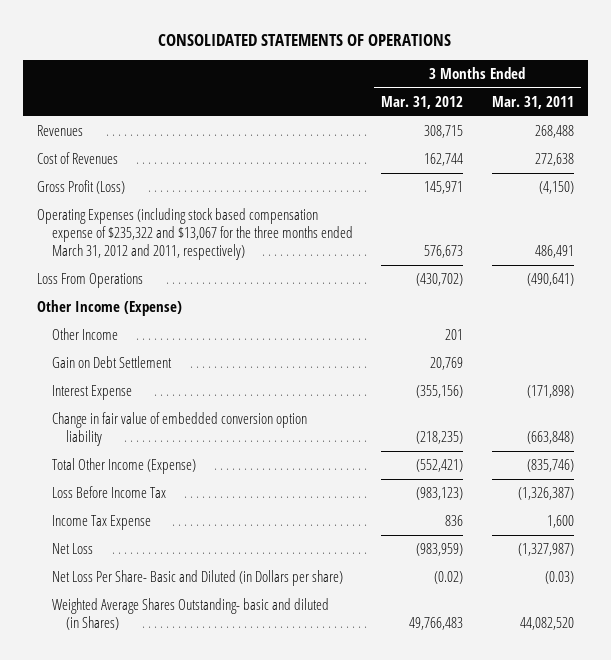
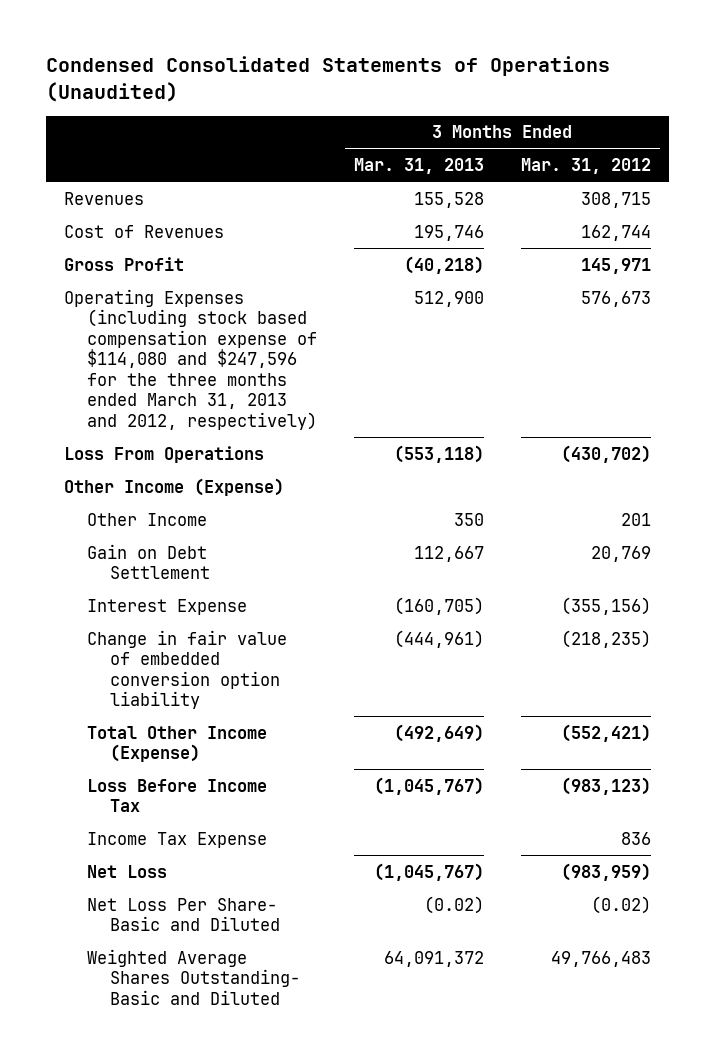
[158,33,452,46] CONSOLIDATED STATEMENTS OF OPERATIONS -> [45,56,610,102] Condensed Consolidated Statements of Operations (Unaudited)
[491,95,574,109] Mar. 31, 2011 -> none
none -> [353,158,484,175] Mar. 31, 2013
[37,180,126,195] Gross Profit (Loss) -> [64,256,185,271] Gross Profit
[37,208,353,261] Operating Expenses (including stock based compensation expense of $235,322 and $13,067 for the three months ended March 31, 2012 and 2011, respectively) -> [64,288,318,430] Operating Expenses (including stock based compensation expense of $114,080 and $247,596 for the three months ended March 31, 2013 and 2012, respectively)
[51,570,343,587] Net Loss Per Share- Basic and Diluted (in Dollars per share) -> [87,897,280,932] Net Loss Per Share- Basic and Diluted
[51,598,329,631] Weighted Average Shares Outstanding- basic and diluted (in Shares) -> [87,948,300,1005] Weighted Average Shares Outstanding- Basic and Diluted

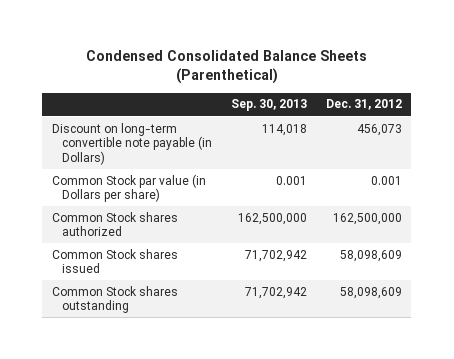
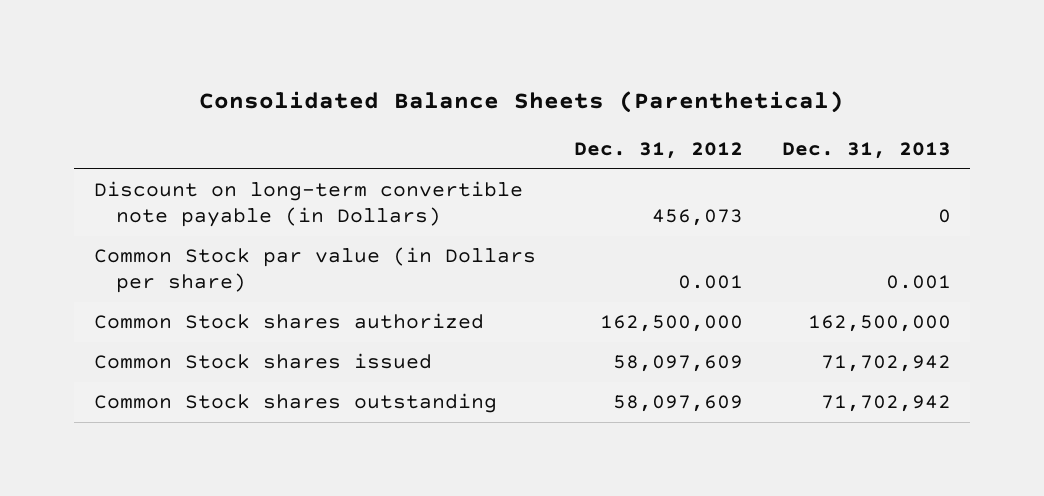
[85,50,367,85] Condensed Consolidated Balance Sheets (Parenthetical) -> [199,90,845,113] Consolidated Balance Sheets (Parenthetical)
[230,99,307,112] Sep. 30, 2013 -> none
none -> [781,142,951,160] Dec. 31, 2013
[339,249,402,262] 58,098,609 -> [613,355,744,373] 58,097,609
[339,286,402,299] 58,098,609 -> [613,395,744,413] 58,097,609

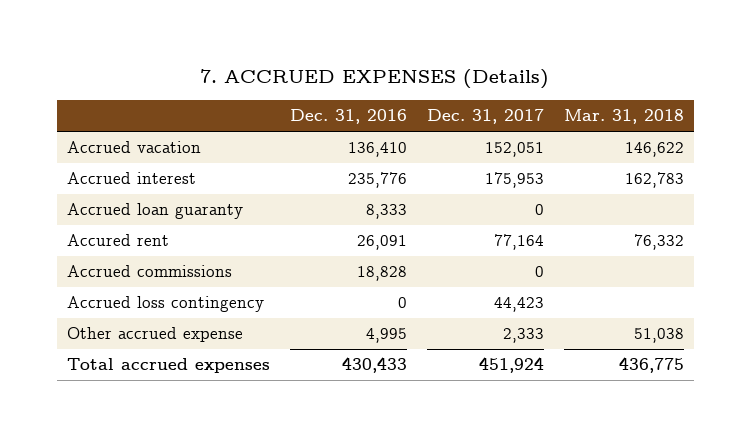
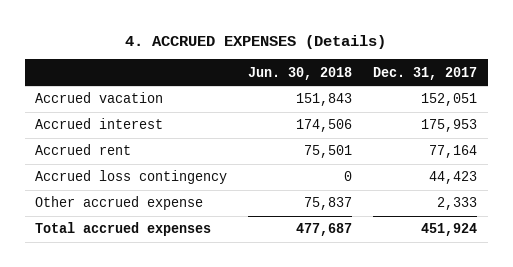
[200,69,550,90] 7. ACCRUED EXPENSES (Details) -> [125,34,387,49] 4. ACCRUED EXPENSES (Details)
[289,109,407,125] Dec. 31, 2016 -> none
[563,109,684,125] Mar. 31, 2018 -> none
none -> [248,66,353,80] Jun. 30, 2018
[67,203,244,220] Accrued loan guaranty -> none
[67,265,233,278] Accrued commissions -> none
[67,234,170,247] Accured rent -> [35,144,132,156] Accrued rent

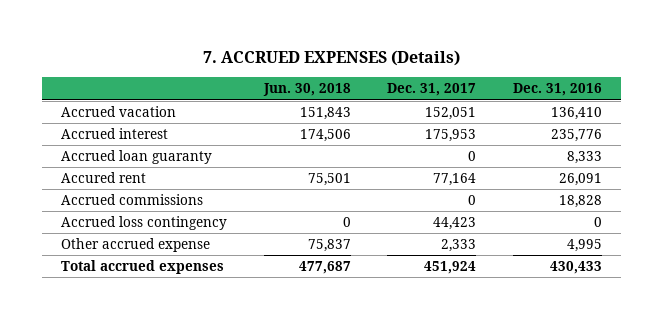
[125,34,387,49] 4. ACCRUED EXPENSES (Details) -> [202,50,460,67] 7. ACCRUED EXPENSES (Details)
none -> [513,83,603,97] Dec. 31, 2016
none -> [60,150,212,165] Accrued loan guaranty
[35,144,132,156] Accrued rent -> [60,172,146,184] Accured rent
none -> [60,194,203,206] Accrued commissions

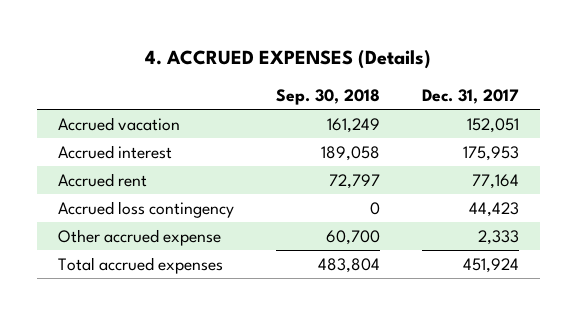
[202,50,460,67] 7. ACCRUED EXPENSES (Details) -> [145,50,432,70] 4. ACCRUED EXPENSES (Details)
[262,83,351,97] Jun. 30, 2018 -> none
[513,83,603,97] Dec. 31, 2016 -> none
none -> [275,89,380,106] Sep. 30, 2018
[60,150,212,165] Accrued loan guaranty -> none
[60,194,203,206] Accrued commissions -> none
[60,172,146,184] Accured rent -> [58,172,148,187] Accrued rent

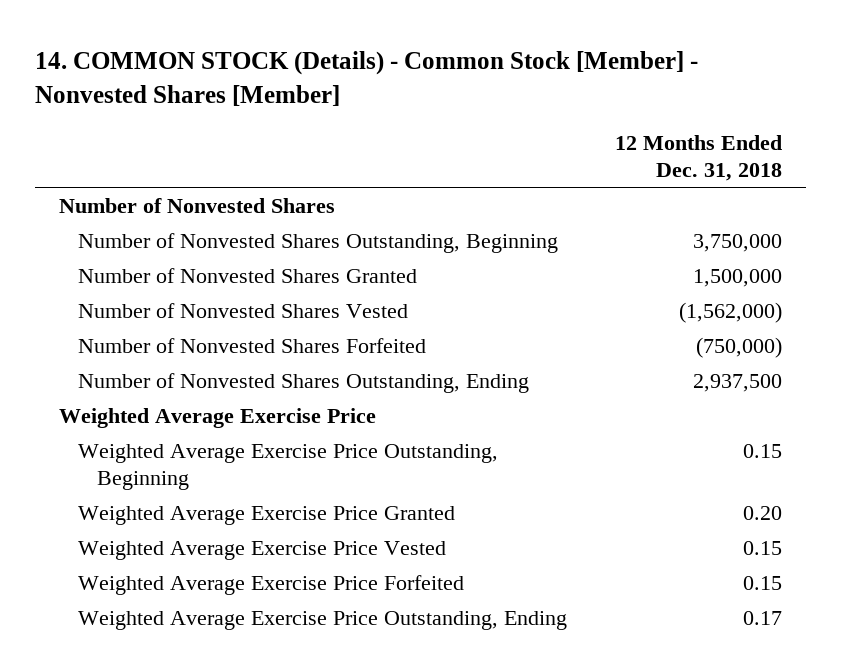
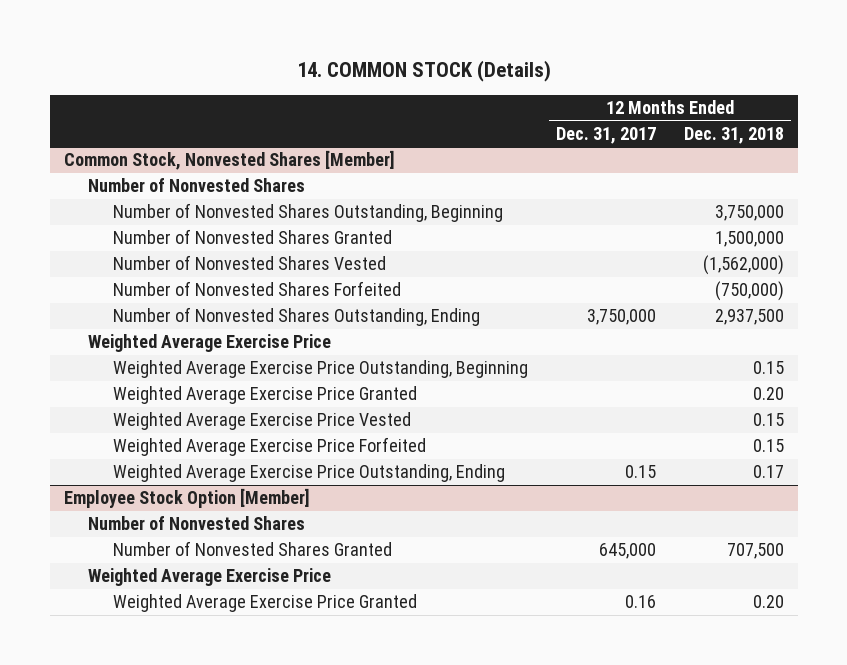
[35,51,699,107] 14. COMMON STOCK (Details) - Common Stock [Member] - Nonvested Shares [Member] -> [296,60,551,83] 14. COMMON STOCK (Details)
none -> [555,127,656,145] Dec. 31, 2017
none -> [63,150,395,171] Common Stock, Nonvested Shares [Member]
none -> [63,488,310,509] Employee Stock Option [Member]
none -> [88,516,306,531] Number of Nonvested Shares
none -> [113,541,393,557] Number of Nonvested Shares Granted
none -> [88,568,332,587] Weighted Average Exercise Price
none -> [113,594,418,613] Weighted Average Exercise Price Granted

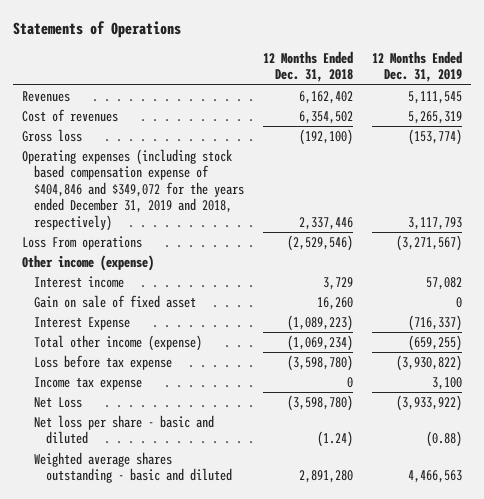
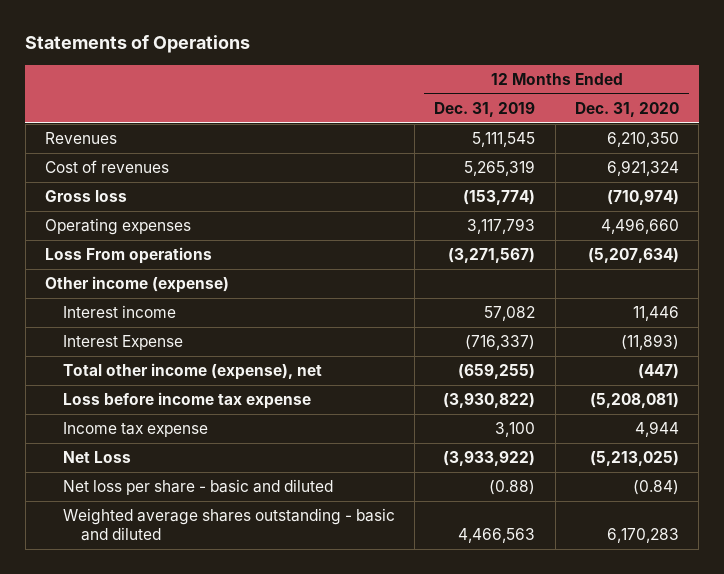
[262,50,353,83] 12 Months Ended Dec. 31, 2018 -> none
none -> [574,101,679,117] Dec. 31, 2020
[22,149,245,231] Operating expenses (including stock based compensation expense of $404,846 and $349,072 for the years ended December 31, 2019 and 2018, respectively) -> [44,218,191,236] Operating expenses
[34,295,197,309] Gain on sale of fixed asset -> none
[34,335,203,352] Total other income (expense) -> [62,363,322,381] Total other income (expense), net
[34,355,173,371] Loss before tax expense -> [62,392,311,410] Loss before income tax expense

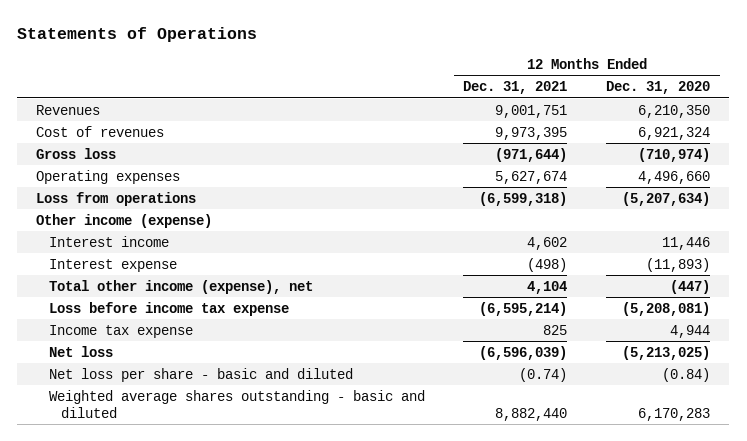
[434,101,536,117] Dec. 31, 2019 -> none
none -> [463,81,568,95] Dec. 31, 2021
[44,247,212,265] Loss From operations -> [36,191,197,206] Loss from operations
[62,335,183,351] Interest Expense -> [48,258,177,272] Interest expense
[62,451,131,464] Net Loss -> [48,345,113,357] Net loss

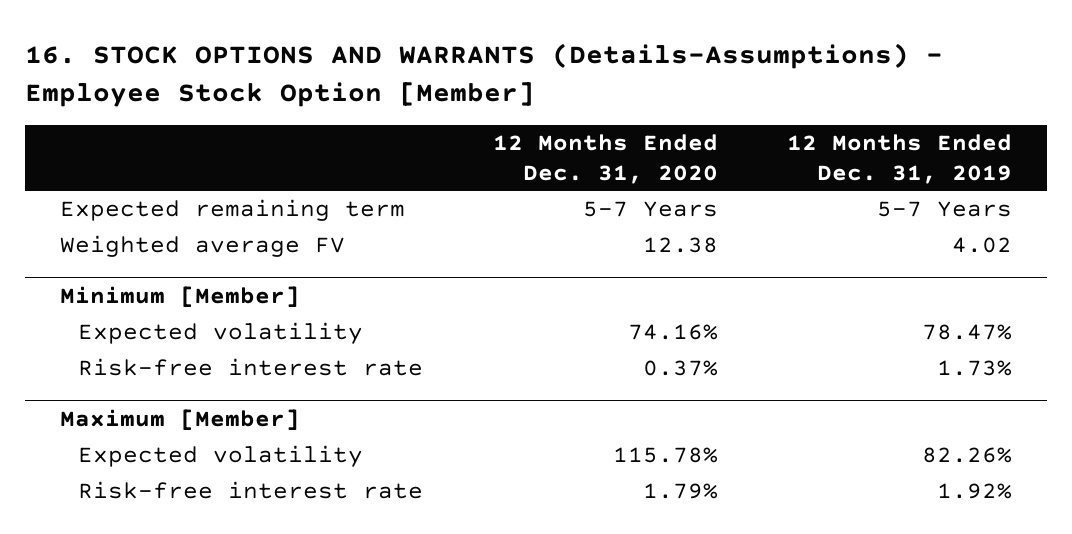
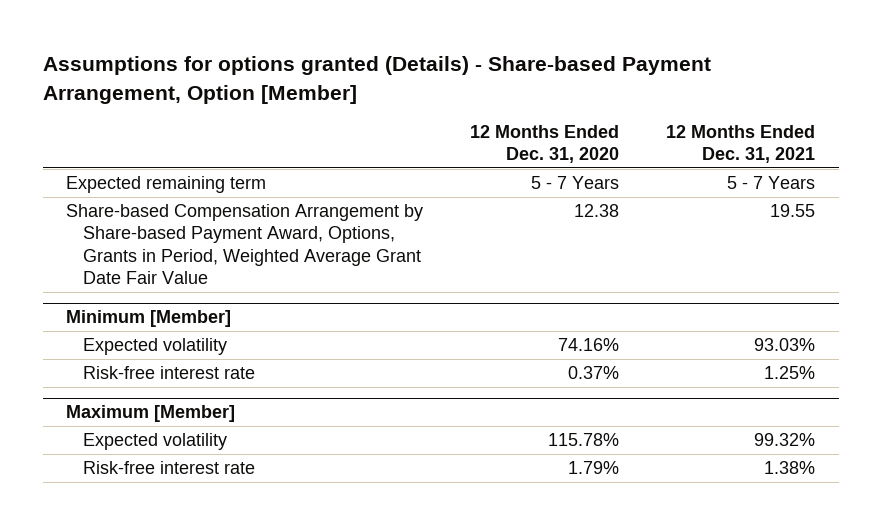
[25,42,944,107] 16. STOCK OPTIONS AND WARRANTS (Details-Assumptions) - Employee Stock Option [Member] -> [42,56,711,104] Assumptions for options granted (Details) - Share-based Payment Arrangement, Option [Member]
[787,134,1013,184] 12 Months Ended Dec. 31, 2019 -> none
none -> [666,125,816,164] 12 Months Ended Dec. 31, 2021
[582,201,718,218] 5-7 Years -> [531,176,620,190] 5 - 7 Years
[60,235,346,258] Weighted average FV -> [66,204,424,284] Share-based Compensation Arrangement by Share-based Payment Award, Options, Grants in Period, Weighted Average Grant Date Fair Value

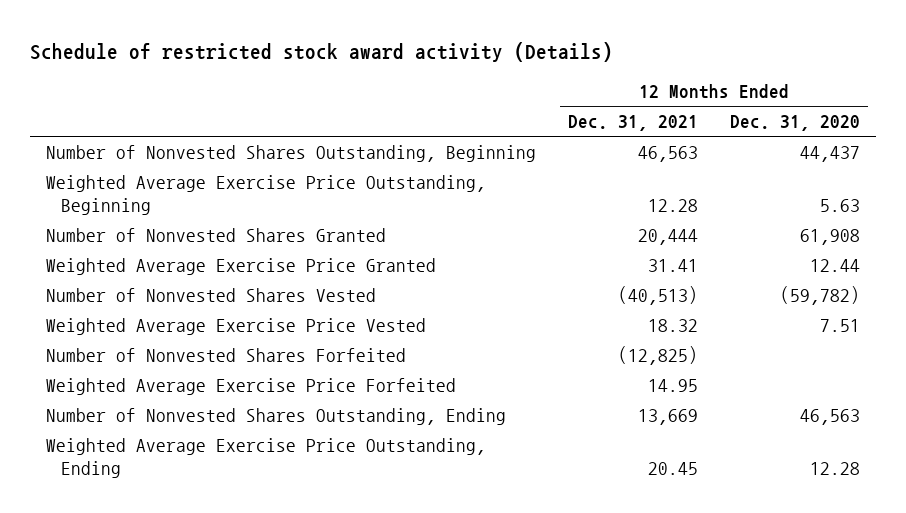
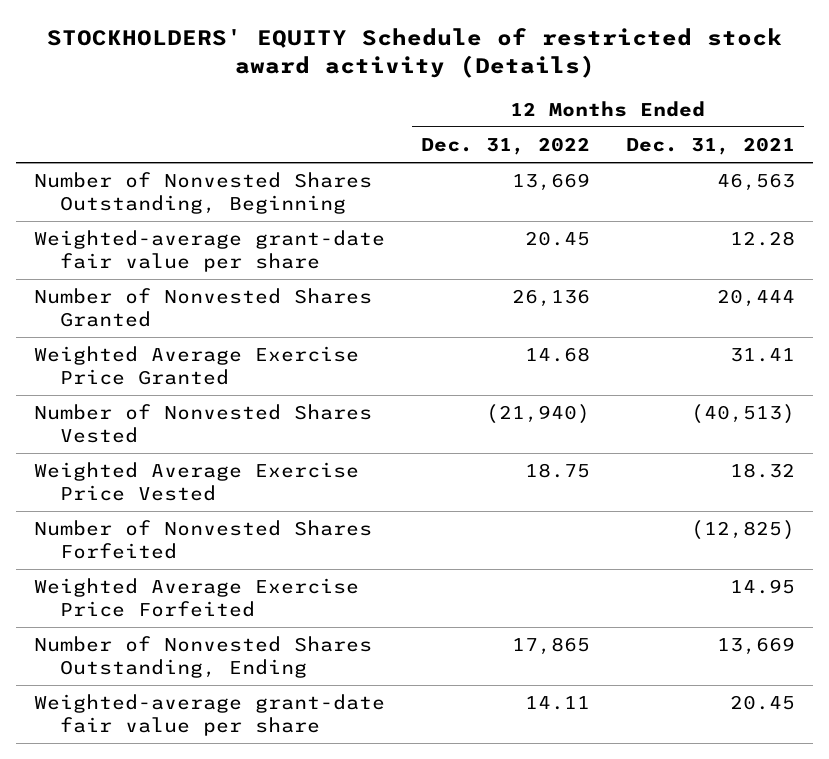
[29,42,613,63] Schedule of restricted stock award activity (Details) -> [46,27,782,79] STOCKHOLDERS' EQUITY Schedule of restricted stock award activity (Details)
[729,115,860,132] Dec. 31, 2020 -> none
none -> [421,137,591,156] Dec. 31, 2022
[45,174,486,215] Weighted Average Exercise Price Outstanding, Beginning -> [34,230,386,272] Weighted-average grant-date fair value per share
[45,437,486,478] Weighted Average Exercise Price Outstanding, Ending -> [34,694,386,736] Weighted-average grant-date fair value per share

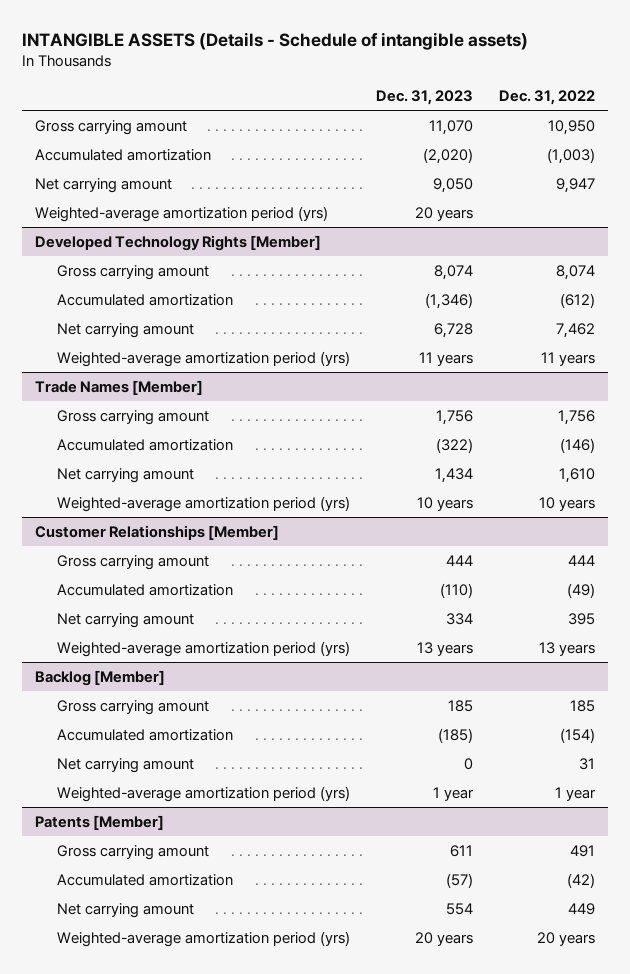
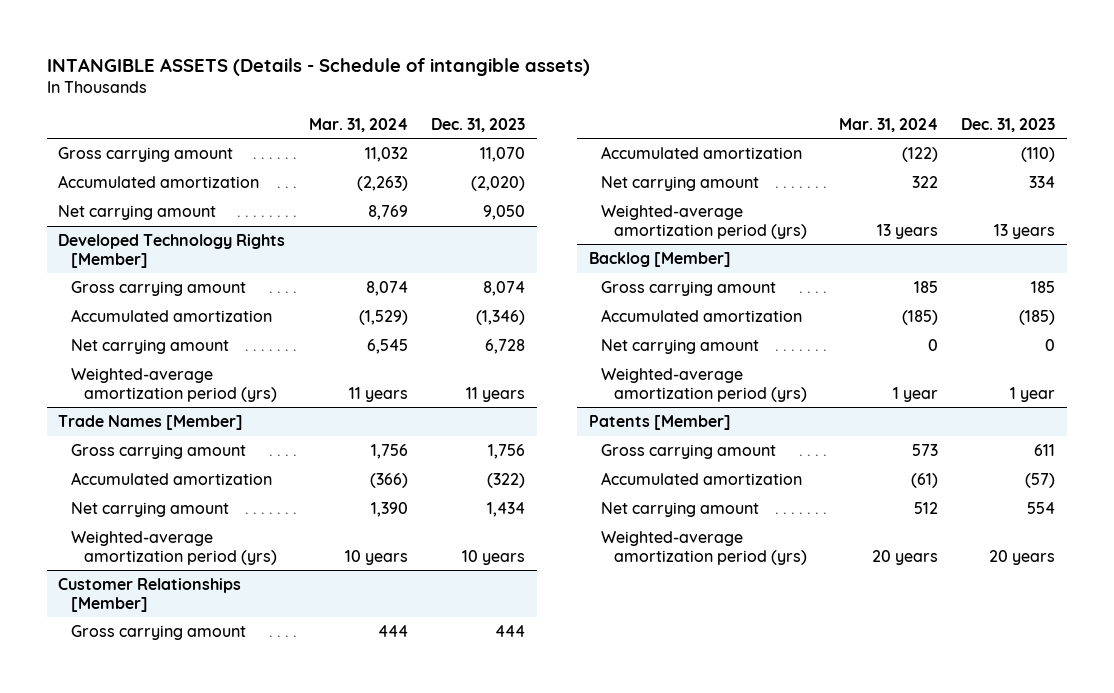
[498,90,595,106] Dec. 31, 2022 -> none
none -> [308,117,408,132] Mar. 31, 2024
[35,205,329,222] Weighted-average amortization period (yrs) -> none

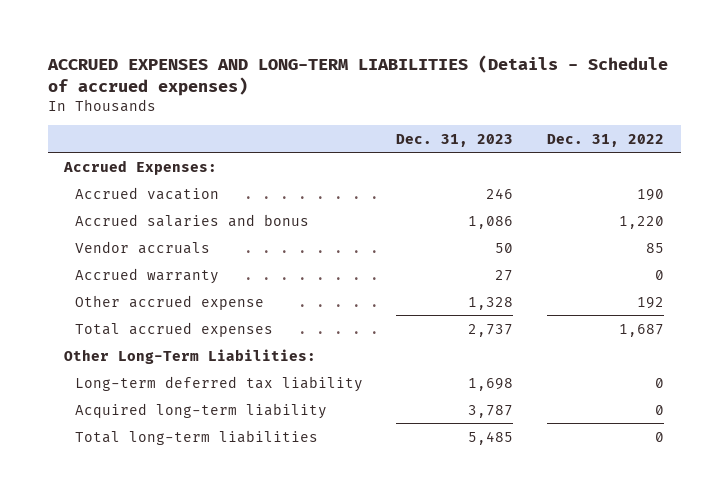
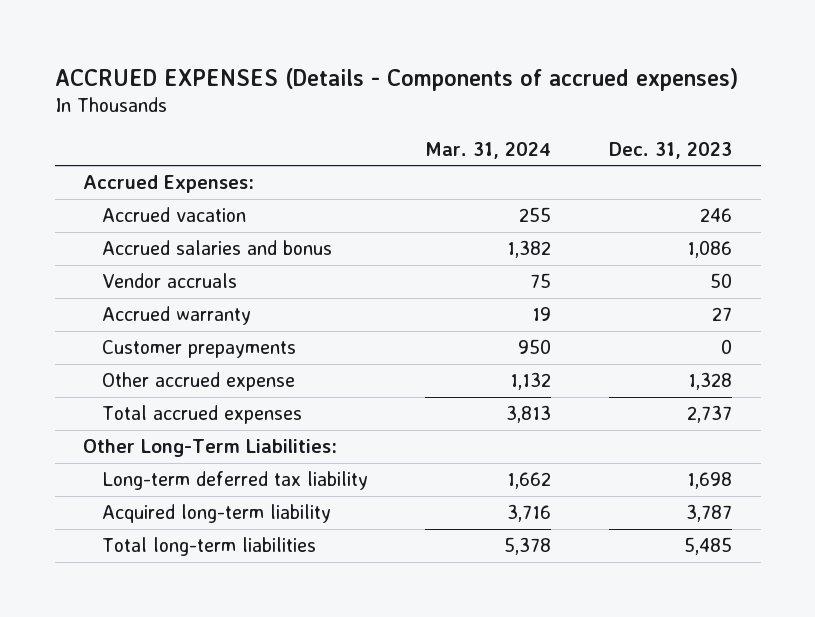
[46,54,668,96] ACCRUED EXPENSES AND LONG-TERM LIABILITIES (Details - Schedule of accrued expenses) -> [54,67,738,91] ACCRUED EXPENSES (Details - Components of accrued expenses)
[546,133,664,147] Dec. 31, 2022 -> none
none -> [425,141,552,159] Mar. 31, 2024
none -> [102,340,297,359] Customer prepayments

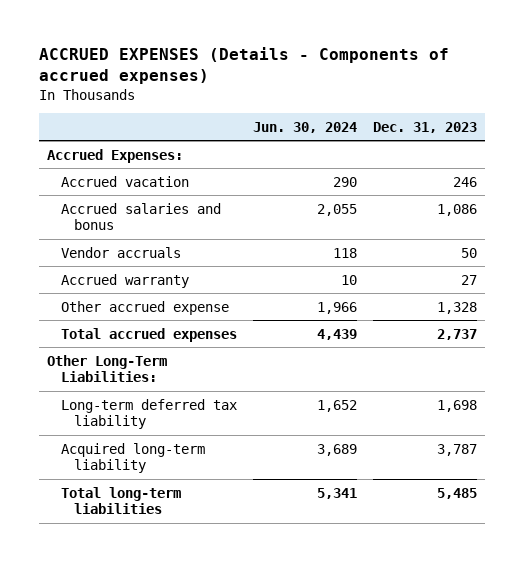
[425,141,552,159] Mar. 31, 2024 -> none
none -> [252,121,357,133] Jun. 30, 2024
[102,340,297,359] Customer prepayments -> none

